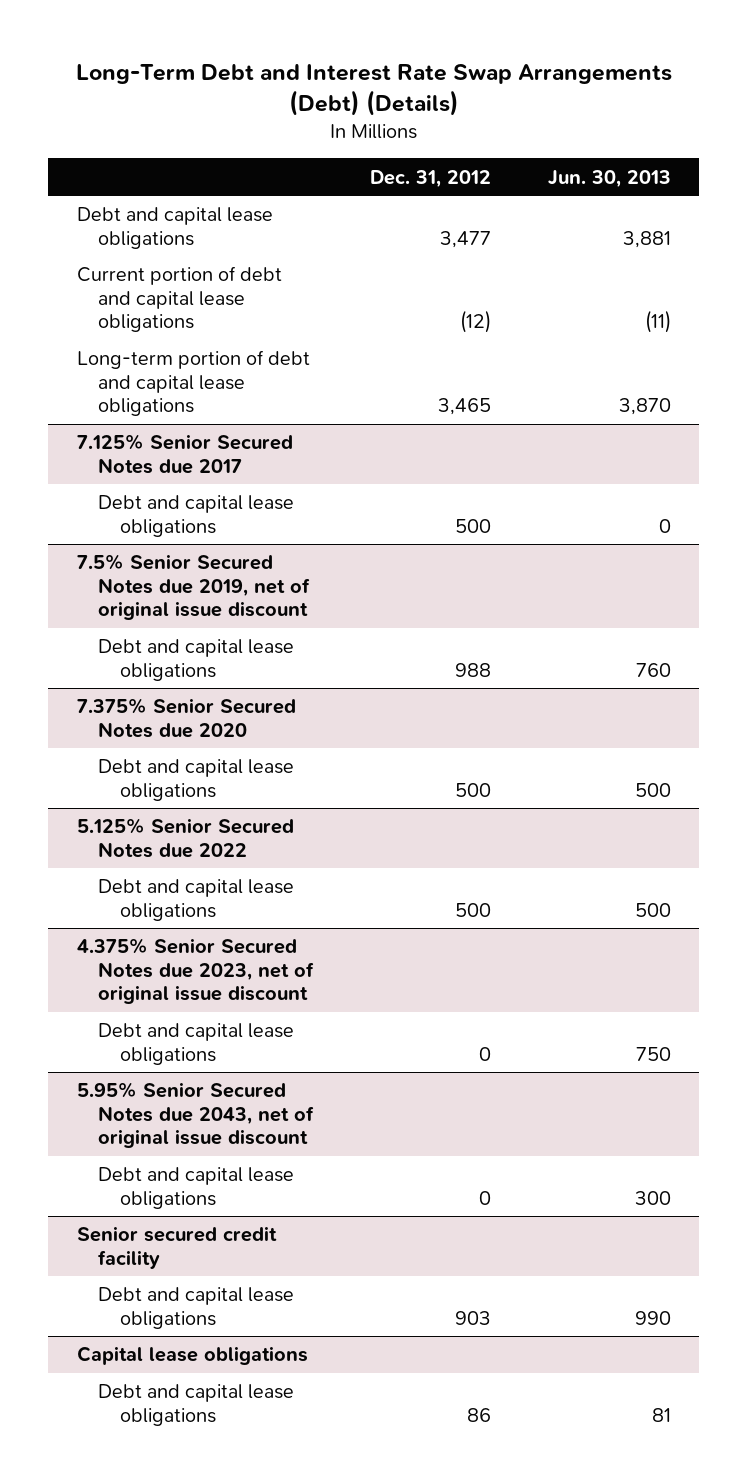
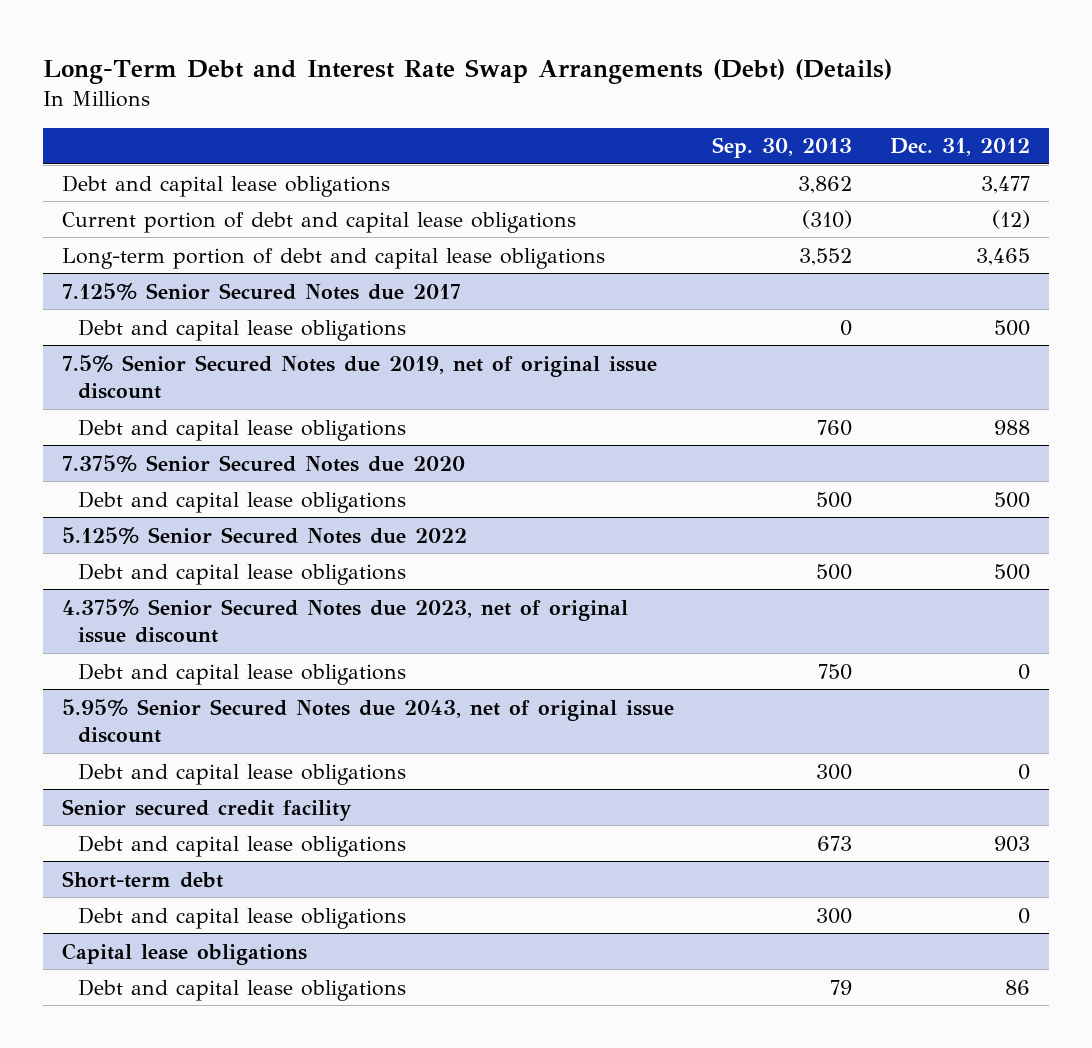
[547,169,671,188] Jun. 30, 2013 -> none
none -> [711,137,852,159] Sep. 30, 2013
none -> [62,870,224,888] Short-term debt
none -> [77,906,406,929] Debt and capital lease obligations

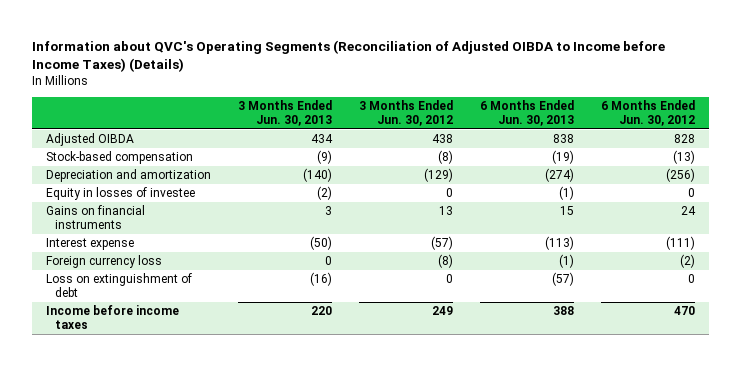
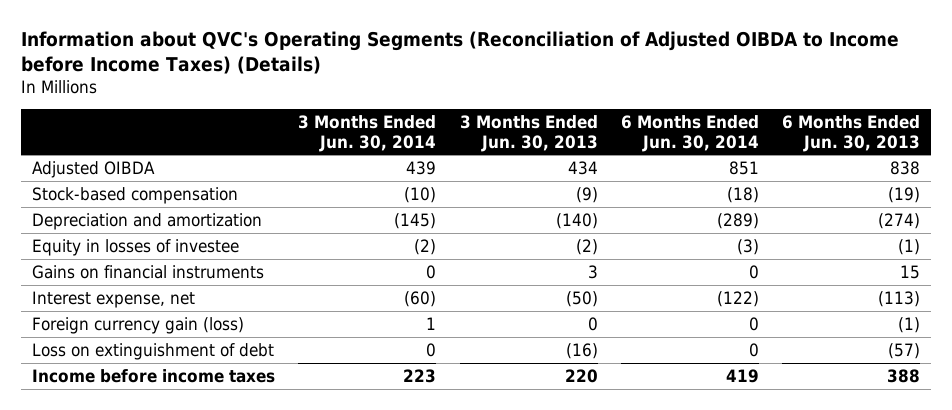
[358,100,453,126] 3 Months Ended Jun. 30, 2012 -> none
[601,100,696,126] 6 Months Ended Jun. 30, 2012 -> none
none -> [298,115,437,152] 3 Months Ended Jun. 30, 2014
none -> [620,115,759,152] 6 Months Ended Jun. 30, 2014
[45,238,134,251] Interest expense -> [32,290,196,308] Interest expense, net
[45,255,162,269] Foreign currency loss -> [32,316,245,334] Foreign currency gain (loss)

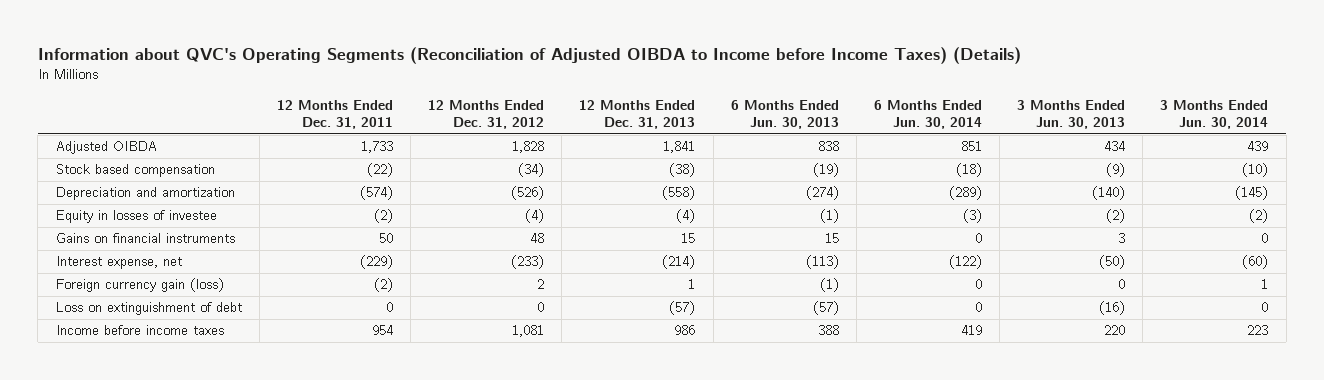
none -> [276,99,393,129] 12 Months Ended Dec. 31, 2011
none -> [428,99,545,129] 12 Months Ended Dec. 31, 2012
none -> [579,99,696,129] 12 Months Ended Dec. 31, 2013
[32,186,239,204] Stock-based compensation -> [55,164,215,178] Stock based compensation

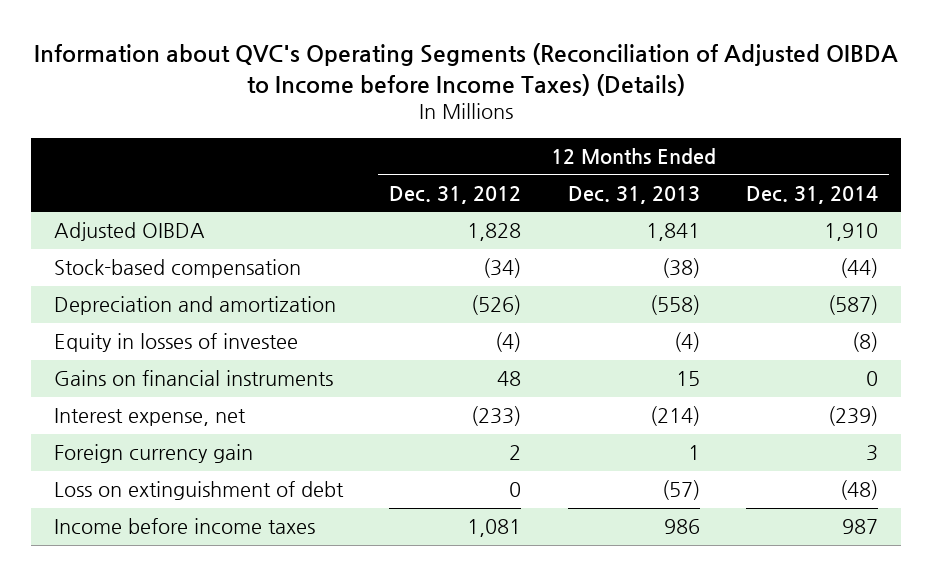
[276,99,393,129] 12 Months Ended Dec. 31, 2011 -> none
[730,99,839,129] 6 Months Ended Jun. 30, 2013 -> none
[873,99,982,129] 6 Months Ended Jun. 30, 2014 -> none
[1017,99,1126,129] 3 Months Ended Jun. 30, 2013 -> none
[1160,99,1269,129] 3 Months Ended Jun. 30, 2014 -> none
none -> [745,185,878,204] Dec. 31, 2014
[55,164,215,178] Stock based compensation -> [53,259,301,279] Stock-based compensation
[55,278,224,293] Foreign currency gain (loss) -> [53,444,253,464] Foreign currency gain

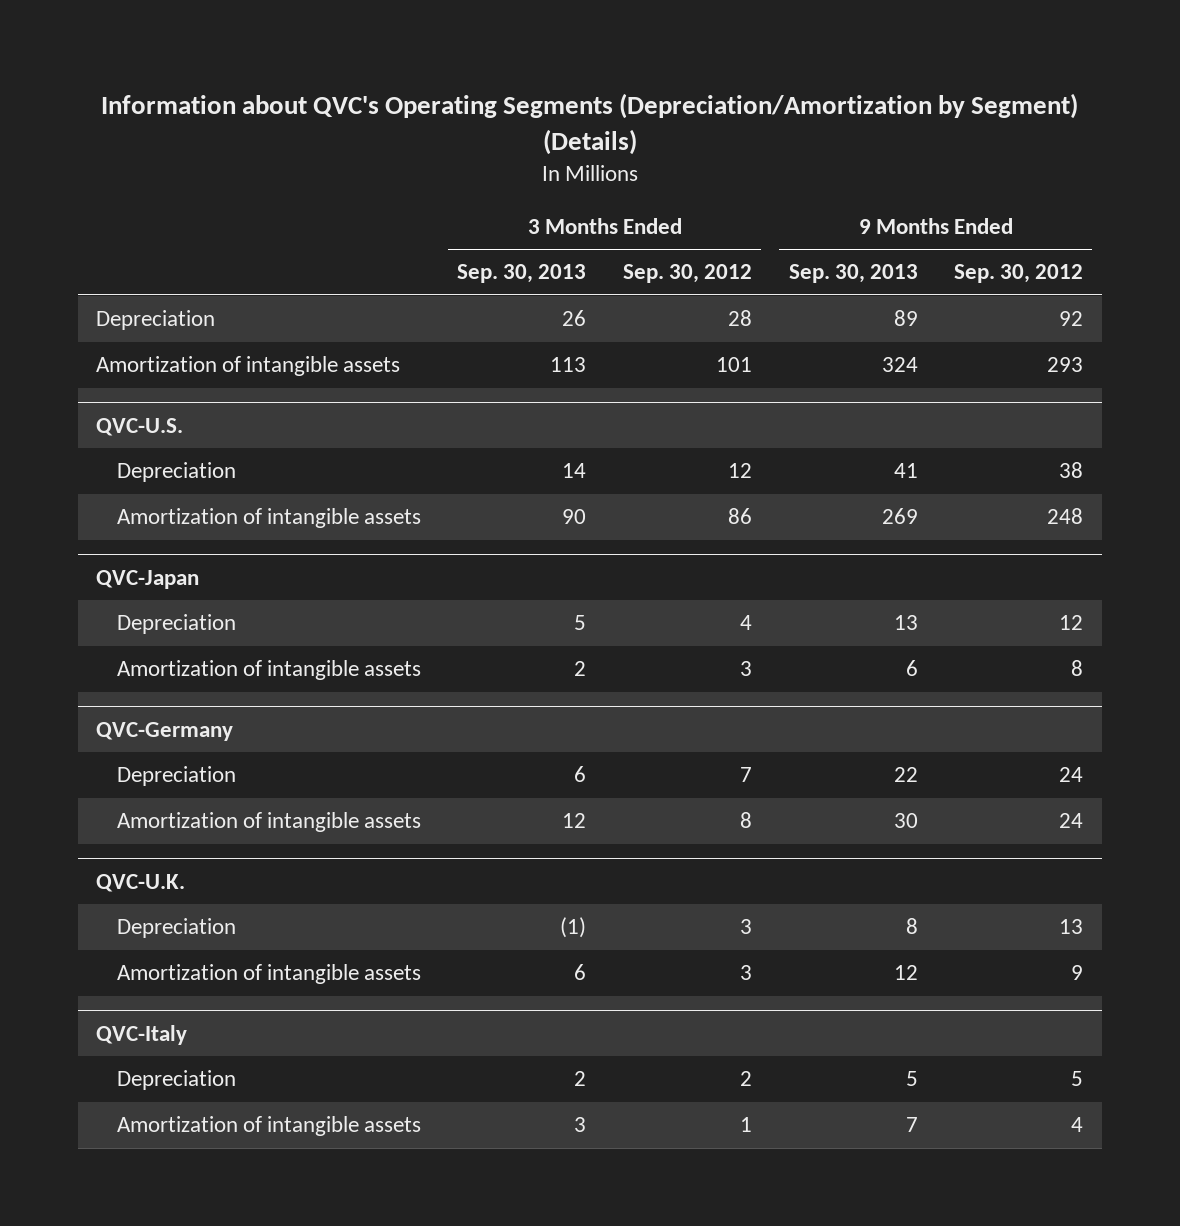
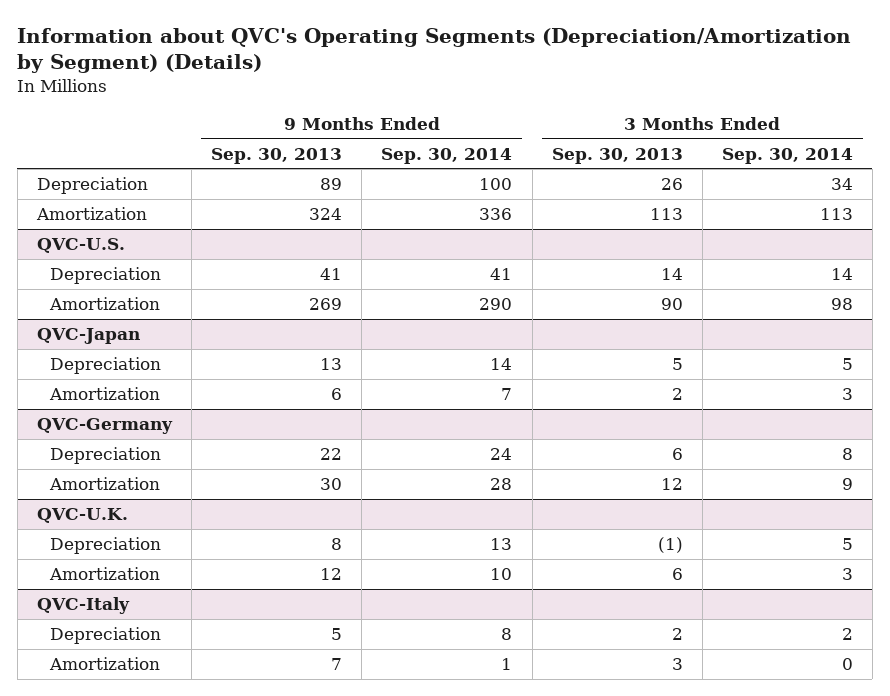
[622,264,752,284] Sep. 30, 2012 -> none
[954,264,1084,284] Sep. 30, 2012 -> none
none -> [381,147,513,164] Sep. 30, 2014
none -> [721,147,853,164] Sep. 30, 2014
[96,356,401,377] Amortization of intangible assets -> [36,206,148,220] Amortization
[116,508,421,529] Amortization of intangible assets -> [48,296,160,310] Amortization
[116,660,421,681] Amortization of intangible assets -> [48,386,160,400] Amortization
[116,812,421,833] Amortization of intangible assets -> [48,476,160,490] Amortization
[116,964,421,985] Amortization of intangible assets -> [48,566,160,580] Amortization
[116,1116,421,1137] Amortization of intangible assets -> [48,656,160,670] Amortization

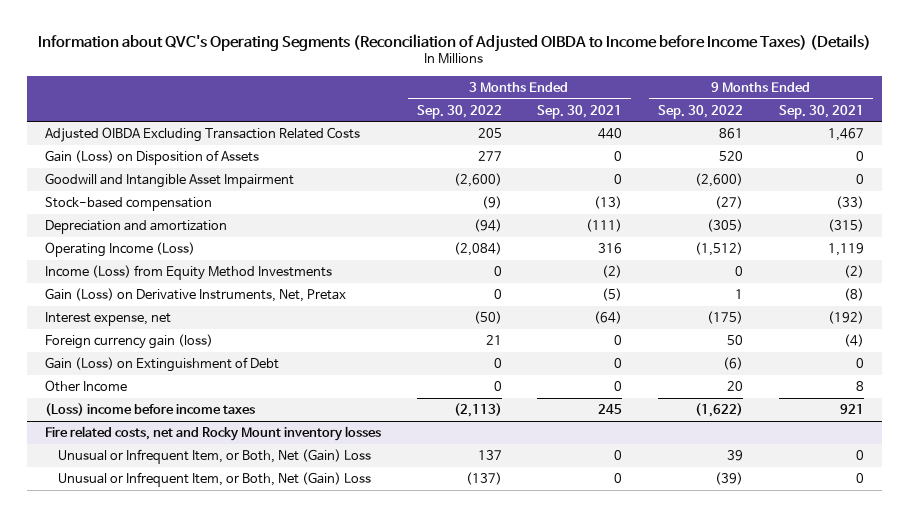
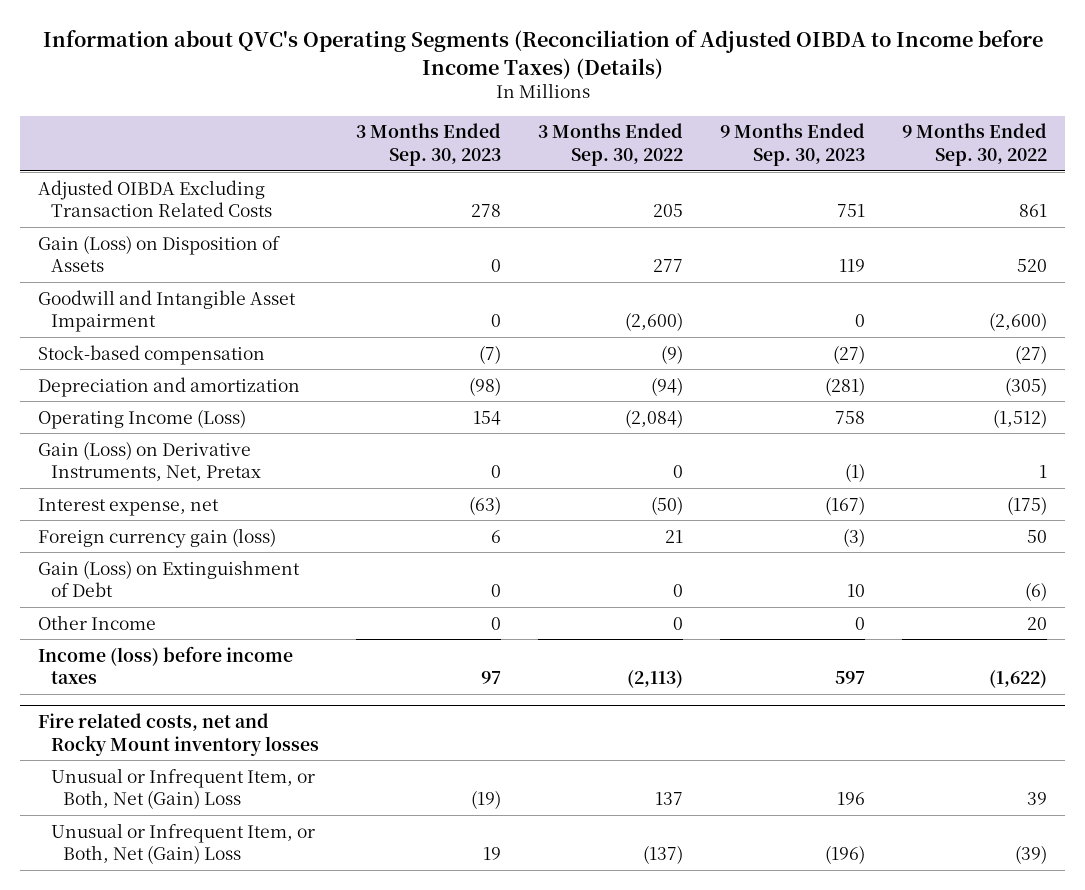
[537,104,623,119] Sep. 30, 2021 -> none
[778,104,864,119] Sep. 30, 2021 -> none
none -> [355,123,501,167] 3 Months Ended Sep. 30, 2023
none -> [719,123,865,167] 9 Months Ended Sep. 30, 2023
[44,264,332,280] Income (Loss) from Equity Method Investments -> none
[44,402,255,416] (Loss) income before income taxes -> [38,645,294,685] Income (loss) before income taxes

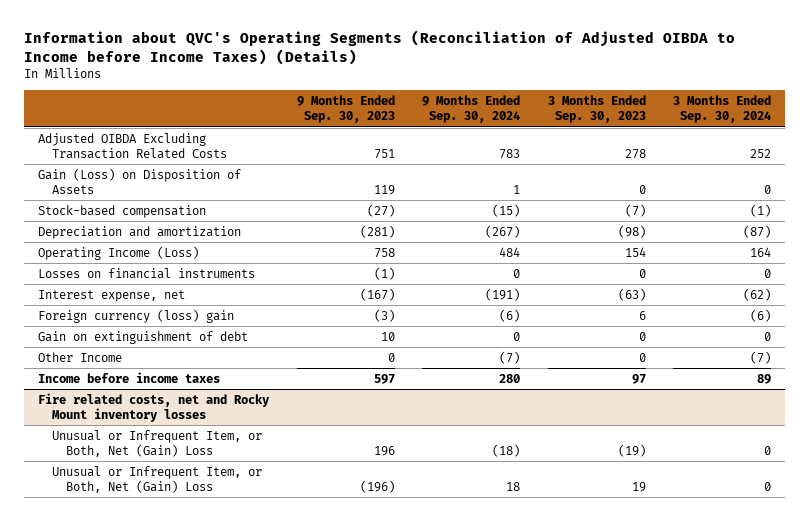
[537,123,683,167] 3 Months Ended Sep. 30, 2022 -> none
[901,123,1047,167] 9 Months Ended Sep. 30, 2022 -> none
none -> [422,95,521,124] 9 Months Ended Sep. 30, 2024
none -> [673,95,772,124] 3 Months Ended Sep. 30, 2024
[38,289,297,333] Goodwill and Intangible Asset Impairment -> none
[38,440,261,482] Gain (Loss) on Derivative Instruments, Net, Pretax -> [38,267,256,279] Losses on financial instruments
[38,527,277,548] Foreign currency gain (loss) -> [38,308,235,323] Foreign currency (loss) gain
[38,559,301,598] Gain (Loss) on Extinguishment of Debt -> [38,330,249,344] Gain on extinguishment of debt
[38,645,294,685] Income (loss) before income taxes -> [38,371,221,383] Income before income taxes

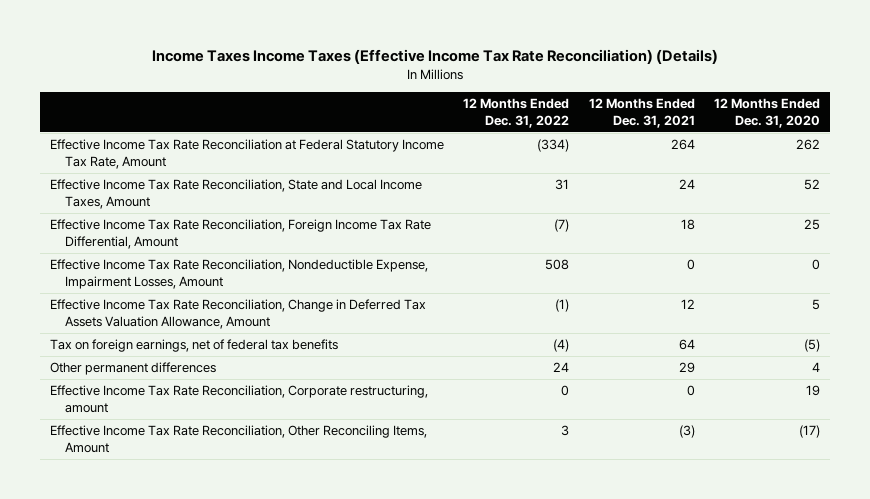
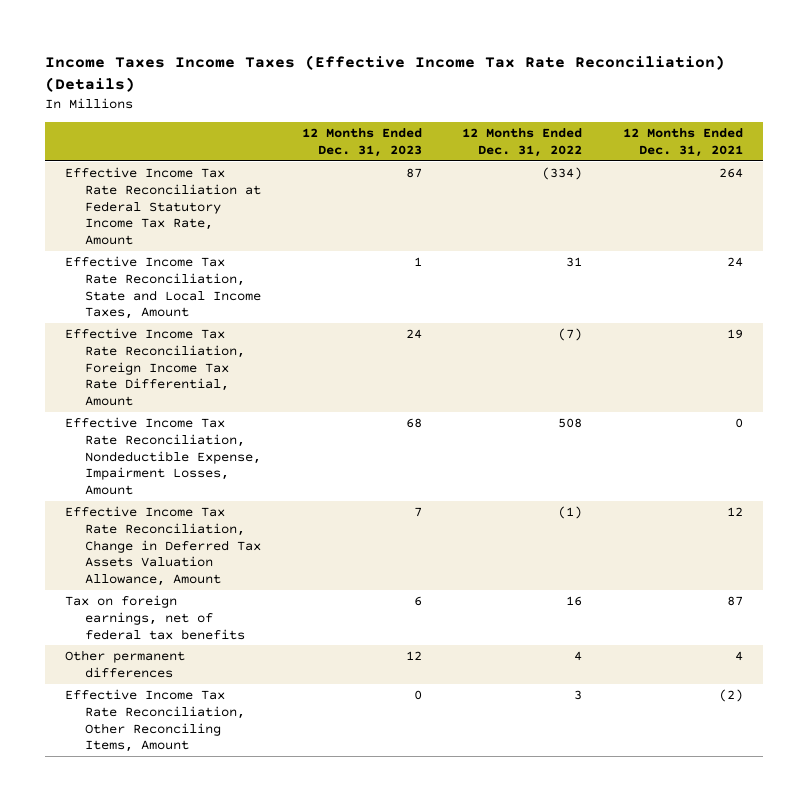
[713,98,820,128] 12 Months Ended Dec. 31, 2020 -> none
none -> [301,128,422,158] 12 Months Ended Dec. 31, 2023
[680,219,695,231] 18 -> [726,329,743,340] 19
[49,385,428,414] Effective Income Tax Rate Reconciliation, Corporate restructuring, amount -> none
[553,339,570,353] (4) -> [566,596,583,607] 16
[678,339,695,351] 64 -> [726,596,743,607] 87
[553,362,570,373] 24 -> [574,651,583,662] 4
[678,362,695,374] 29 -> [734,651,743,662] 4
[678,425,695,439] (3) -> [718,689,743,703] (2)

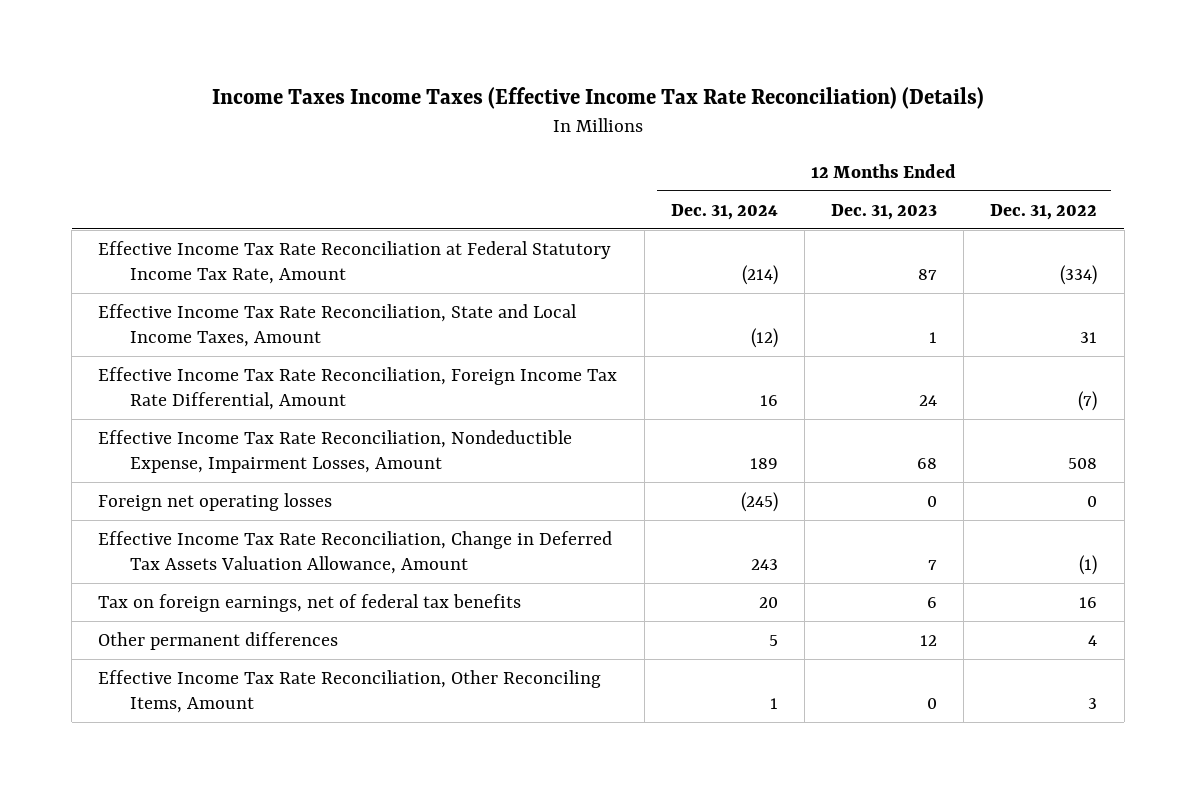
[622,128,743,158] 12 Months Ended Dec. 31, 2021 -> none
none -> [670,203,778,220] Dec. 31, 2024
none -> [98,492,333,511] Foreign net operating losses

